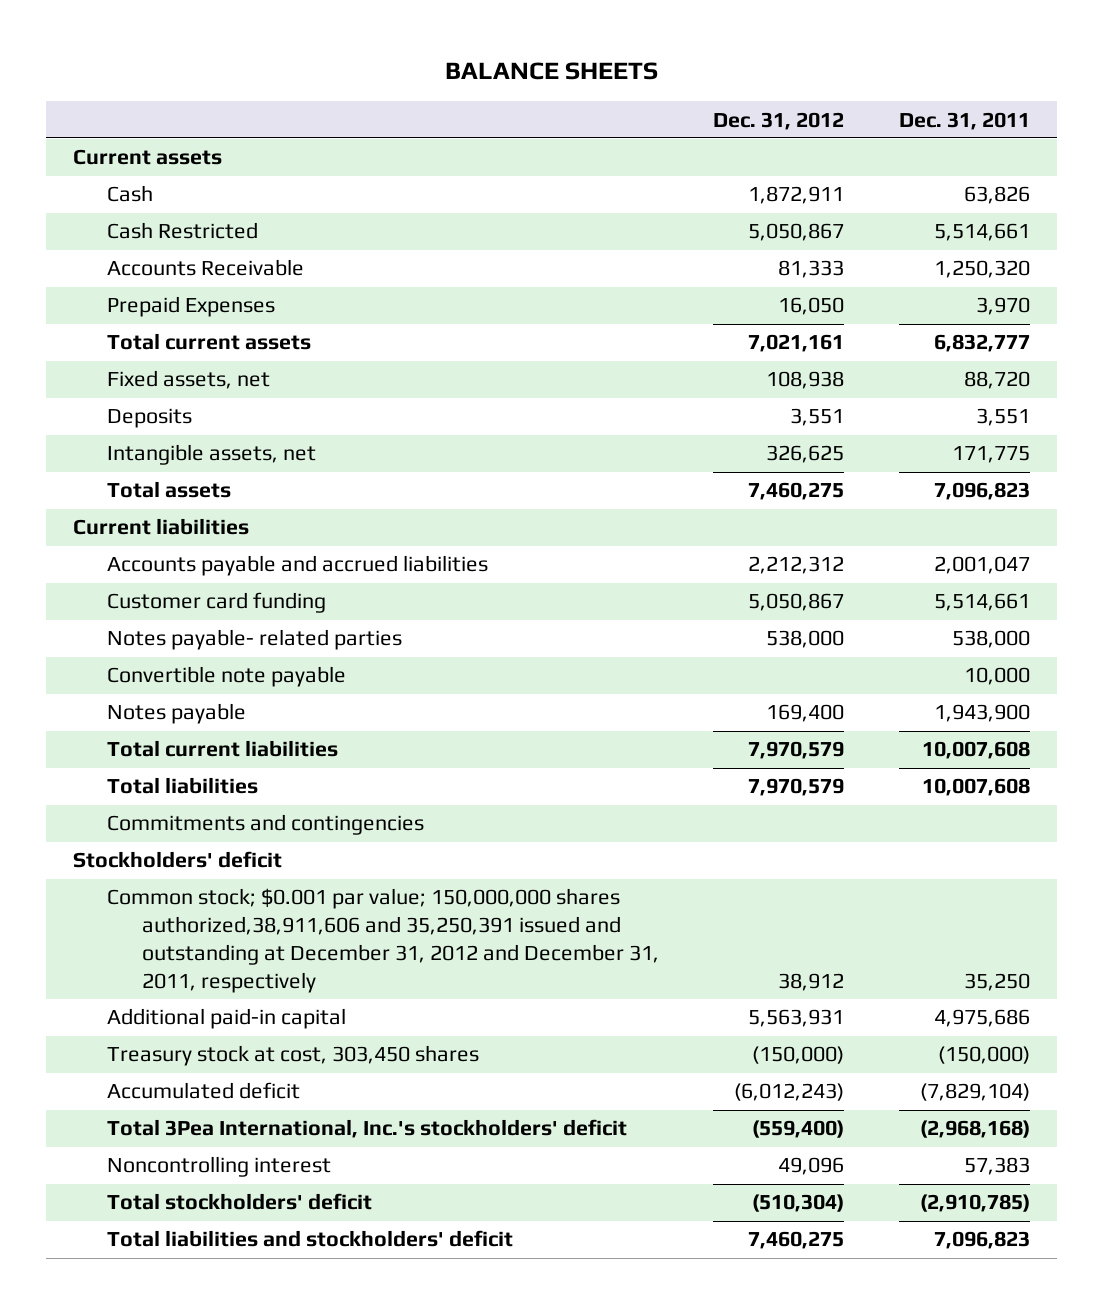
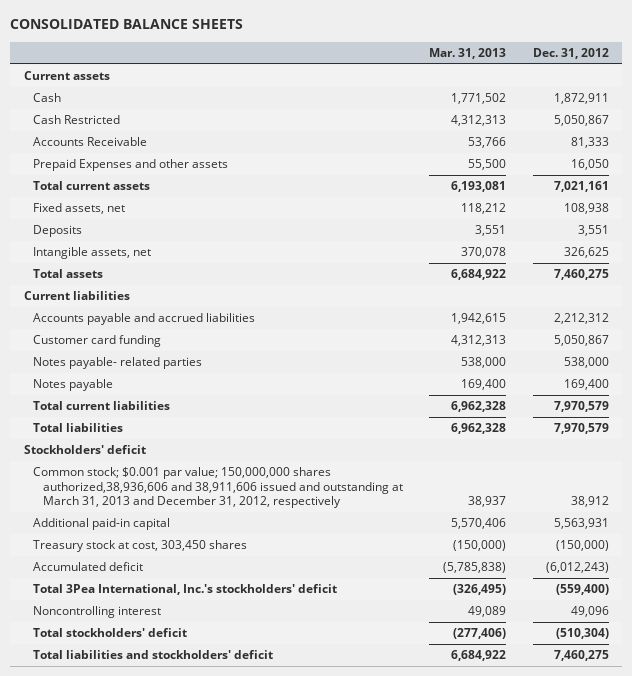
[444,62,658,81] BALANCE SHEETS -> [10,19,244,30] CONSOLIDATED BALANCE SHEETS
[898,111,1030,130] Dec. 31, 2011 -> none
none -> [429,47,507,59] Mar. 31, 2013
[107,296,276,318] Prepaid Expenses -> [33,159,229,172] Prepaid Expenses and other assets
[107,666,347,688] Convertible note payable -> none
[107,814,425,836] Commitments and contingencies -> none
[107,888,659,994] Common stock; $0.001 par value; 150,000,000 shares authorized,38,911,606 and 35,250,391 issued and outstanding at December 31, 2012 and December 31, 2011, respectively -> [33,467,404,509] Common stock; $0.001 par value; 150,000,000 shares authorized,38,936,606 and 38,911,606 issued and outstanding at March 31, 2013 and December 31, 2012, respectively

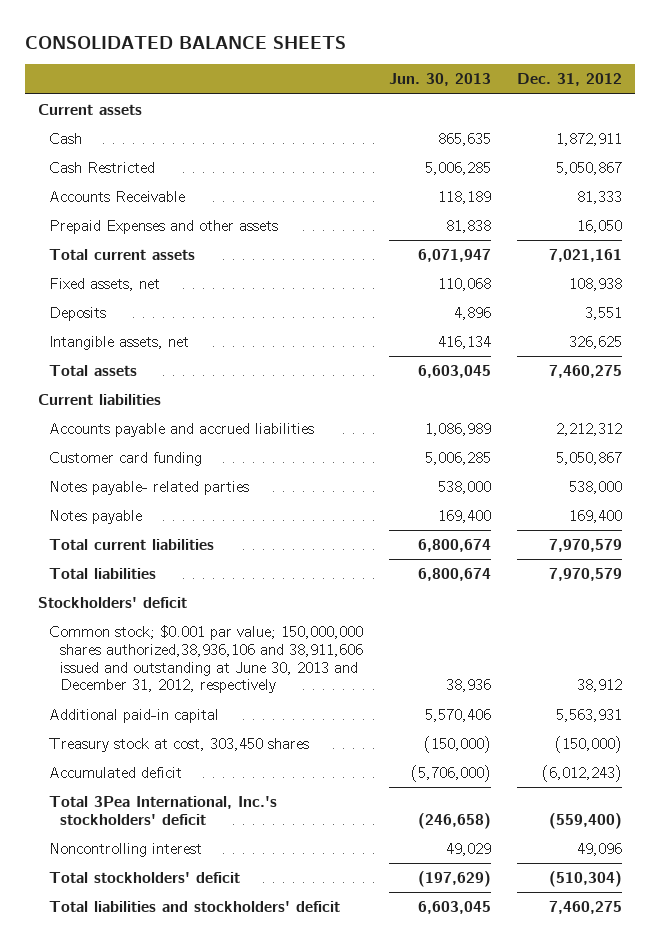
[429,47,507,59] Mar. 31, 2013 -> none
none -> [389,73,492,87] Jun. 30, 2013
[33,467,404,509] Common stock; $0.001 par value; 150,000,000 shares authorized,38,936,606 and 38,911,606 issued and outstanding at March 31, 2013 and December 31, 2012, respectively -> [49,625,364,694] Common stock; $0.001 par value; 150,000,000 shares authorized,38,936,106 and 38,911,606 issued and outstanding at June 30, 2013 and December 31, 2012, respectively

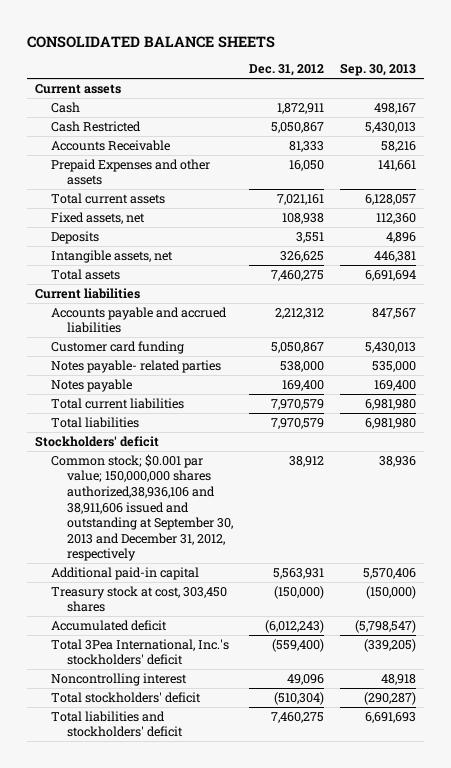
[389,73,492,87] Jun. 30, 2013 -> none
none -> [339,63,416,77] Sep. 30, 2013
[49,625,364,694] Common stock; $0.001 par value; 150,000,000 shares authorized,38,936,106 and 38,911,606 issued and outstanding at June 30, 2013 and December 31, 2012, respectively -> [50,453,233,562] Common stock; $0.001 par value; 150,000,000 shares authorized,38,936,106 and 38,911,606 issued and outstanding at September 30, 2013 and December 31, 2012, respectively

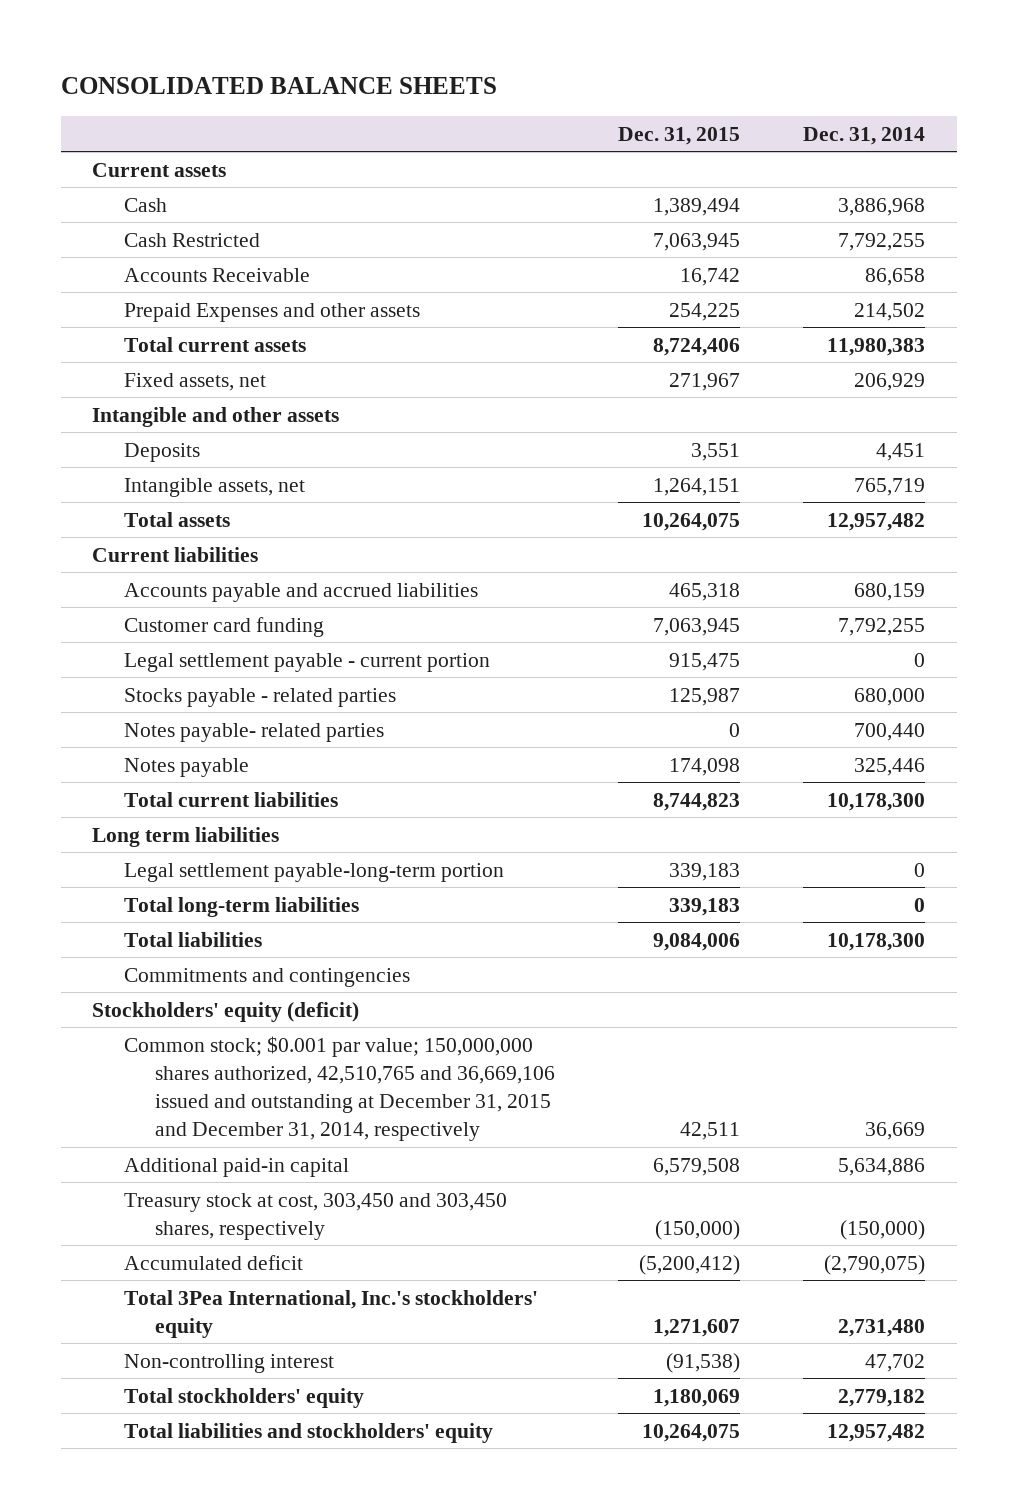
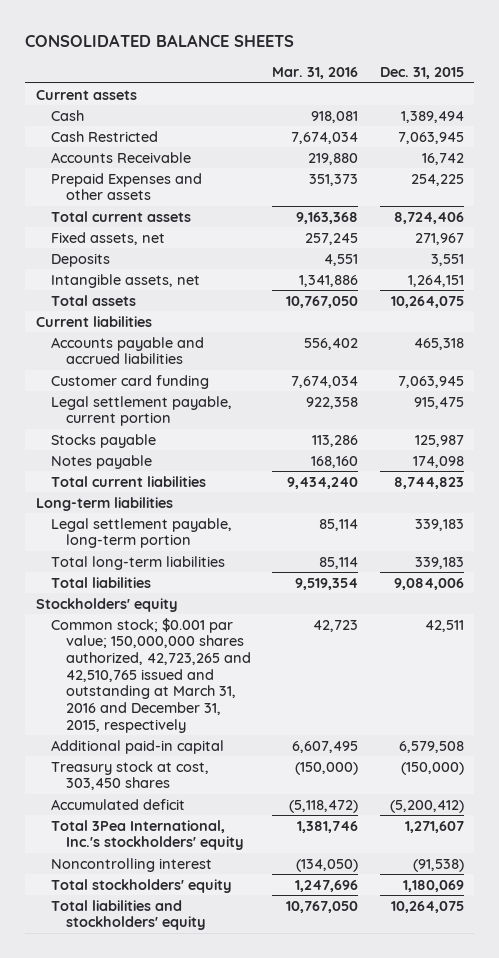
[803,126,926,145] Dec. 31, 2014 -> none
none -> [272,67,359,80] Mar. 31, 2016
[92,406,340,427] Intangible and other assets -> none
[123,722,384,742] Notes payable- related parties -> none
[123,652,490,672] Legal settlement payable - current portion -> [50,395,232,427] Legal settlement payable, current portion
[123,687,396,707] Stocks payable - related parties -> [50,433,156,448] Stocks payable
[92,826,280,847] Long term liabilities -> [35,496,173,511] Long-term liabilities
[123,862,504,882] Legal settlement payable-long-term portion -> [50,517,232,549] Legal settlement payable, long-term portion
[123,967,410,987] Commitments and contingencies -> none
[92,1001,360,1022] Stockholders' equity (deficit) -> [35,597,178,612] Stockholders' equity
[123,1035,555,1142] Common stock; $0.001 par value; 150,000,000 shares authorized, 42,510,765 and 36,669,106 issued and outstanding at December 31, 2015 and December 31, 2014, respectively -> [50,617,252,733] Common stock; $0.001 par value; 150,000,000 shares authorized, 42,723,265 and 42,510,765 issued and outstanding at March 31, 2016 and December 31, 2015, respectively
[123,1192,507,1240] Treasury stock at cost, 303,450 and 303,450 shares, respectively -> [50,760,209,791] Treasury stock at cost, 303,450 shares
[123,1353,334,1373] Non-controlling interest -> [50,857,212,872] Noncontrolling interest

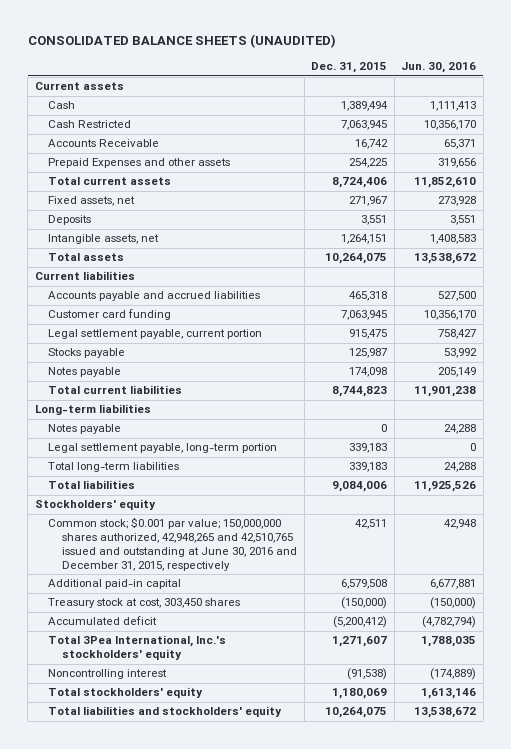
[24,34,294,48] CONSOLIDATED BALANCE SHEETS -> [27,34,336,49] CONSOLIDATED BALANCE SHEETS (UNAUDITED)
[272,67,359,80] Mar. 31, 2016 -> none
none -> [401,62,477,74] Jun. 30, 2016
none -> [48,424,122,435] Notes payable
[50,617,252,733] Common stock; $0.001 par value; 150,000,000 shares authorized, 42,723,265 and 42,510,765 issued and outstanding at March 31, 2016 and December 31, 2015, respectively -> [48,517,297,571] Common stock; $0.001 par value; 150,000,000 shares authorized, 42,948,265 and 42,510,765 issued and outstanding at June 30, 2016 and December 31, 2015, respectively

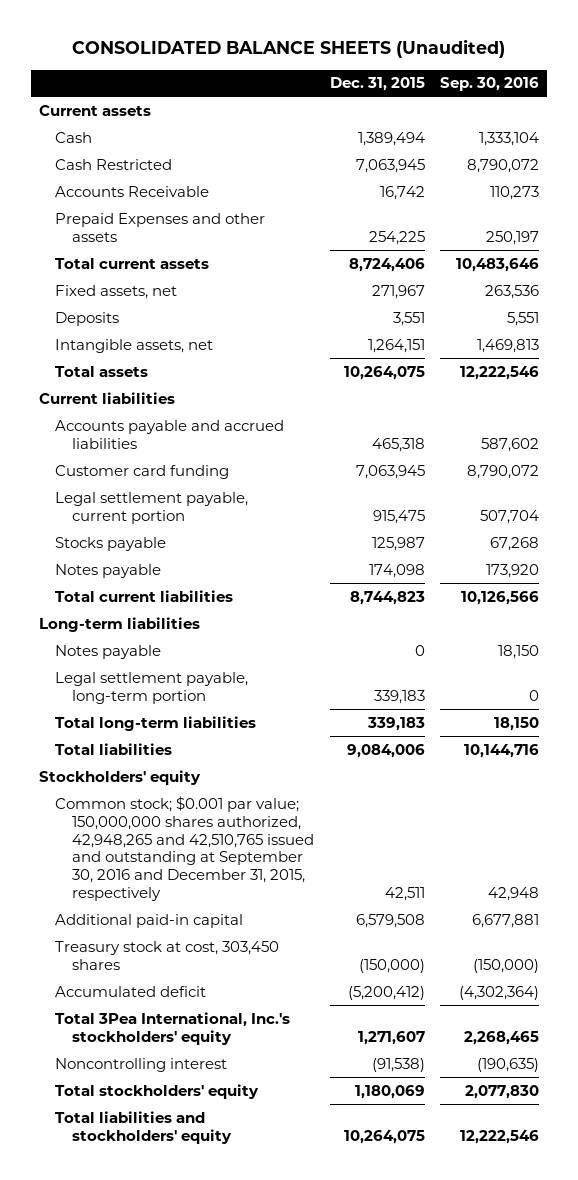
[27,34,336,49] CONSOLIDATED BALANCE SHEETS (UNAUDITED) -> [71,39,505,59] CONSOLIDATED BALANCE SHEETS (Unaudited)
[401,62,477,74] Jun. 30, 2016 -> none
none -> [440,77,540,92] Sep. 30, 2016
[48,517,297,571] Common stock; $0.001 par value; 150,000,000 shares authorized, 42,948,265 and 42,510,765 issued and outstanding at June 30, 2016 and December 31, 2015, respectively -> [55,795,315,902] Common stock; $0.001 par value; 150,000,000 shares authorized, 42,948,265 and 42,510,765 issued and outstanding at September 30, 2016 and December 31, 2015, respectively

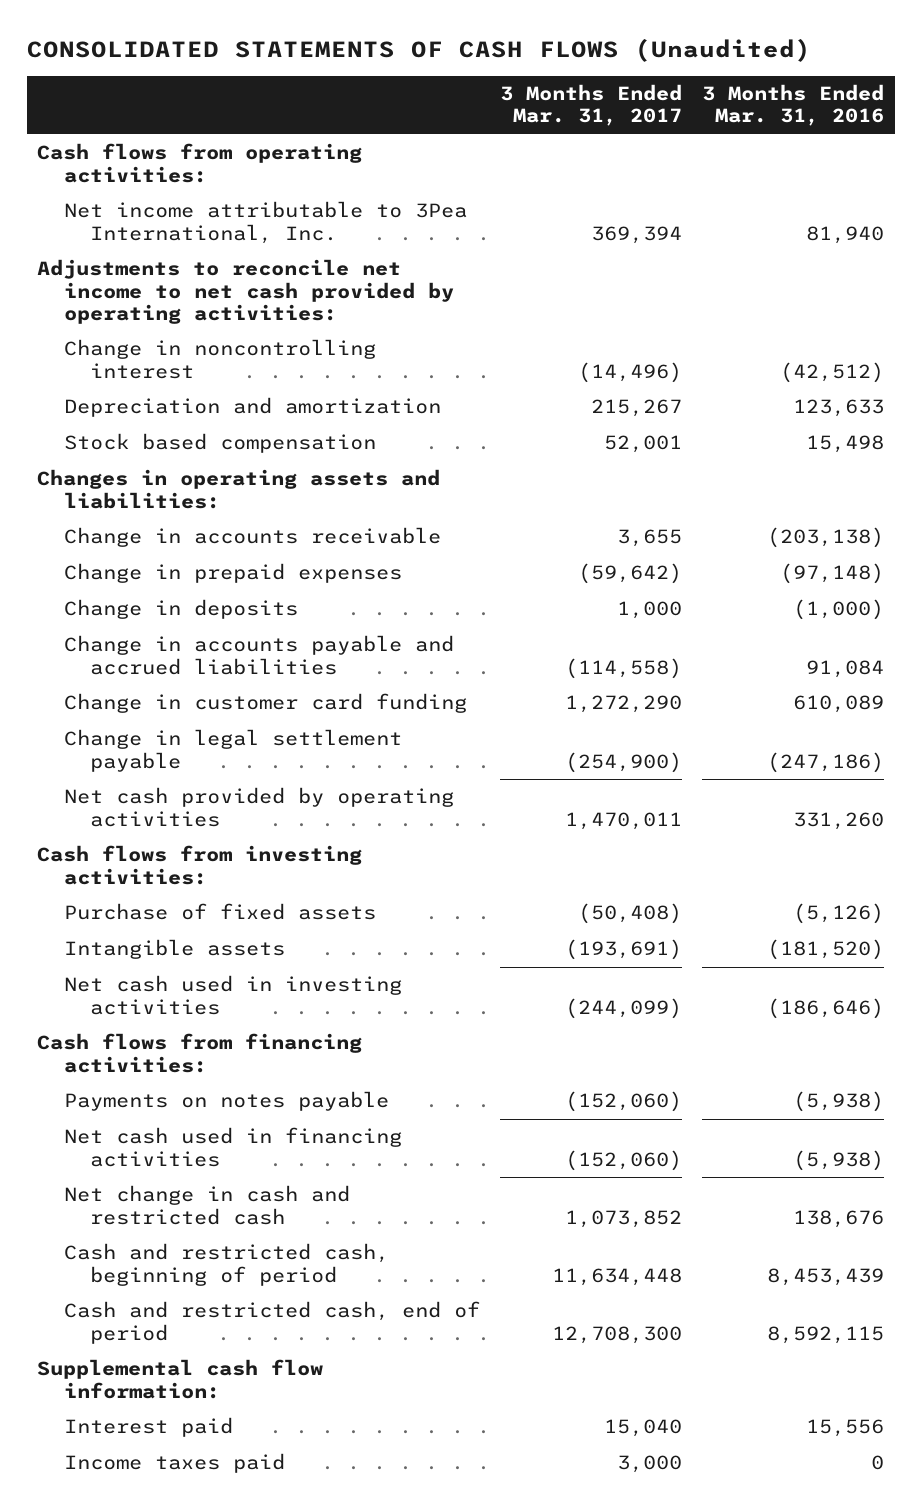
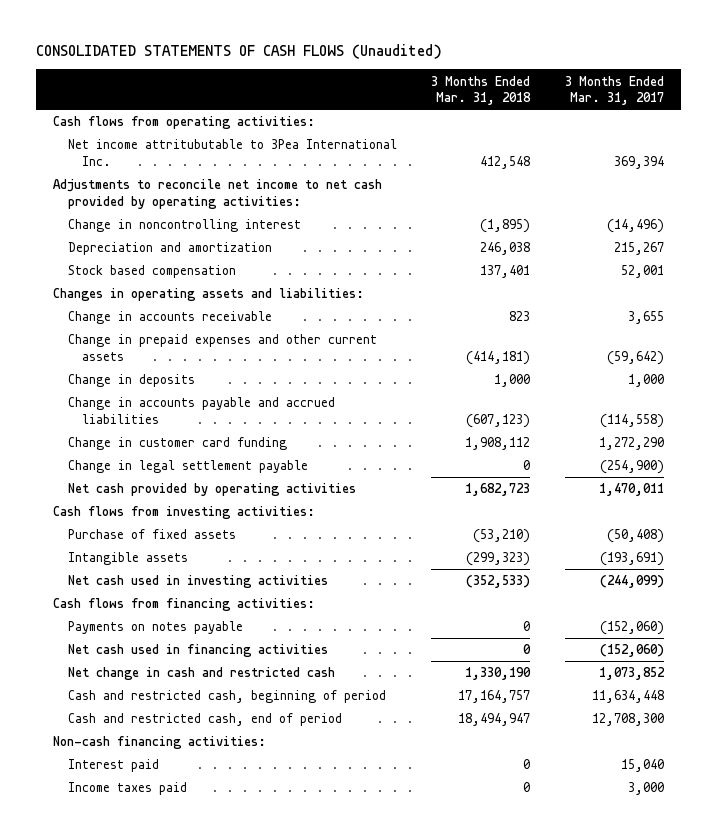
[702,84,885,127] 3 Months Ended Mar. 31, 2016 -> none
none -> [431,75,532,106] 3 Months Ended Mar. 31, 2018
[63,201,467,244] Net income attributable to 3Pea International, Inc. -> [67,139,397,166] Net income attritubutable to 3Pea International Inc.
[63,563,402,584] Change in prepaid expenses -> [67,334,377,361] Change in prepaid expenses and other current assets
[37,1359,324,1399] Supplemental cash flow information: -> none
none -> [53,736,267,750] Non-cash financing activities:

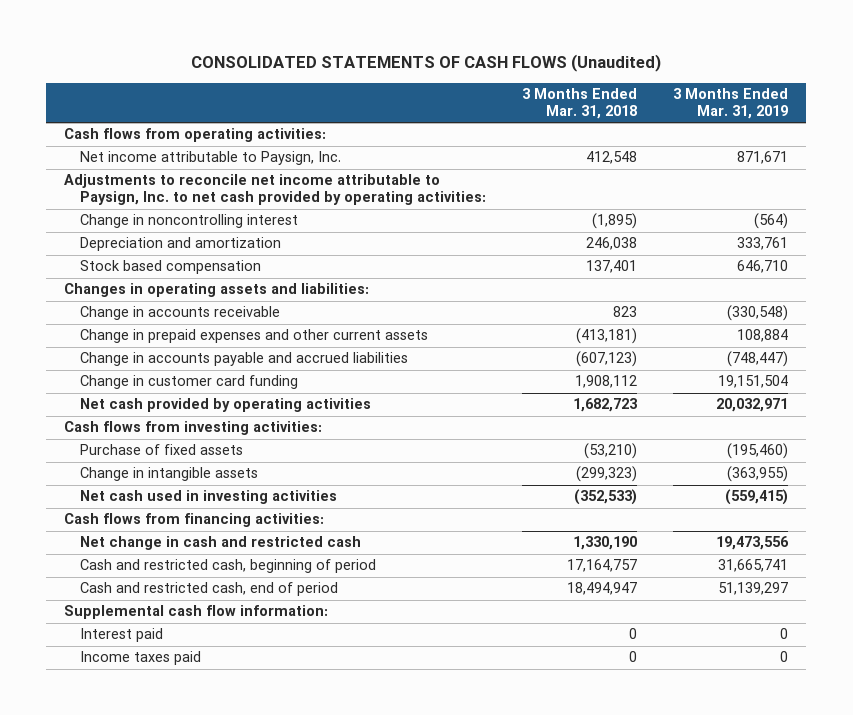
[564,75,664,106] 3 Months Ended Mar. 31, 2017 -> none
none -> [673,88,789,120] 3 Months Ended Mar. 31, 2019
[67,139,397,166] Net income attritubutable to 3Pea International Inc. -> [80,151,342,166] Net income attributable to Paysign, Inc.
[53,179,383,209] Adjustments to reconcile net income to net cash provided by operating activities: -> [64,174,487,206] Adjustments to reconcile net income attributable to Paysign, Inc. to net cash provided by operating activities:
[67,374,195,388] Change in deposits -> none
[466,350,531,365] (414,181) -> [576,328,638,345] (413,181)
[67,460,308,474] Change in legal settlement payable -> none
[67,552,188,566] Intangible assets -> [80,467,259,482] Change in intangible assets
[67,621,243,635] Payments on notes payable -> none
[67,644,328,658] Net cash used in financing activities -> none
[53,736,267,750] Non-cash financing activities: -> none
none -> [64,605,329,620] Supplemental cash flow information:

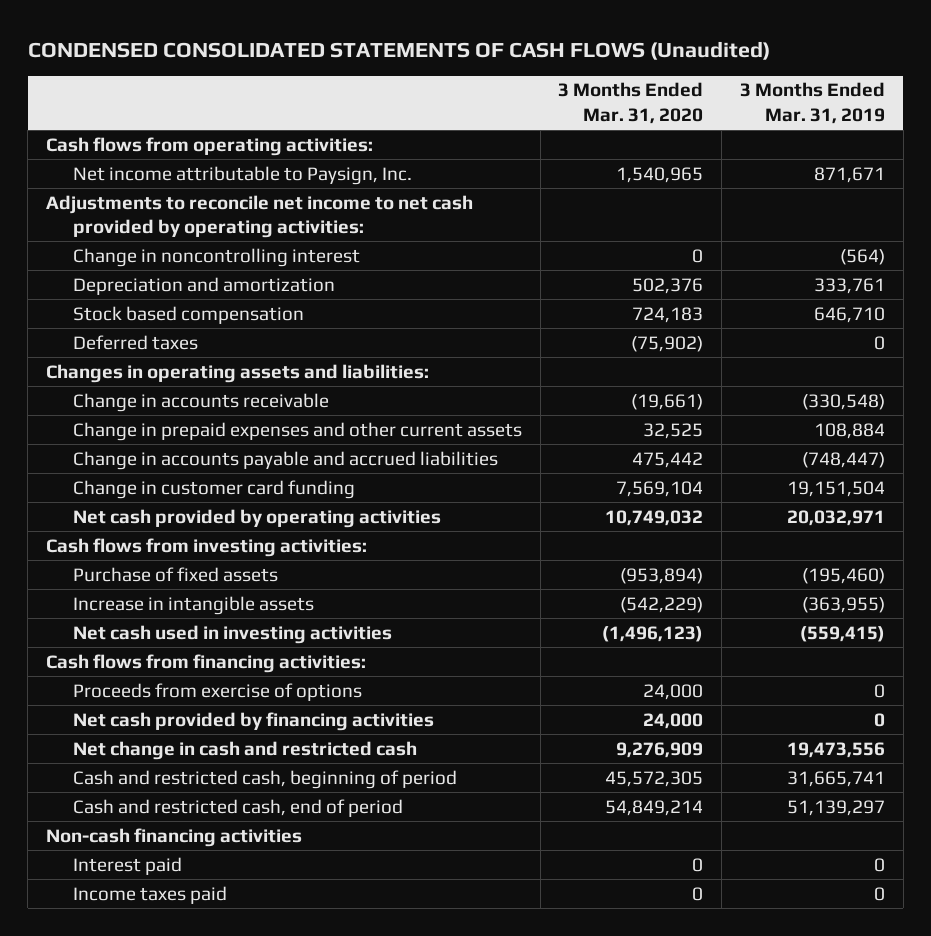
[191,54,662,73] CONSOLIDATED STATEMENTS OF CASH FLOWS (Unaudited) -> [27,40,770,60] CONDENSED CONSOLIDATED STATEMENTS OF CASH FLOWS (Unaudited)
[522,88,638,120] 3 Months Ended Mar. 31, 2018 -> none
none -> [558,82,704,124] 3 Months Ended Mar. 31, 2020
[64,174,487,206] Adjustments to reconcile net income attributable to Paysign, Inc. to net cash provided by operating activities: -> [45,194,473,238] Adjustments to reconcile net income to net cash provided by operating activities:
none -> [72,334,198,350] Deferred taxes
[80,467,259,482] Change in intangible assets -> [72,595,314,615] Increase in intangible assets
none -> [72,682,362,701] Proceeds from exercise of options
none -> [72,711,434,731] Net cash provided by financing activities
[64,605,329,620] Supplemental cash flow information: -> none
none -> [45,827,302,847] Non-cash financing activities

